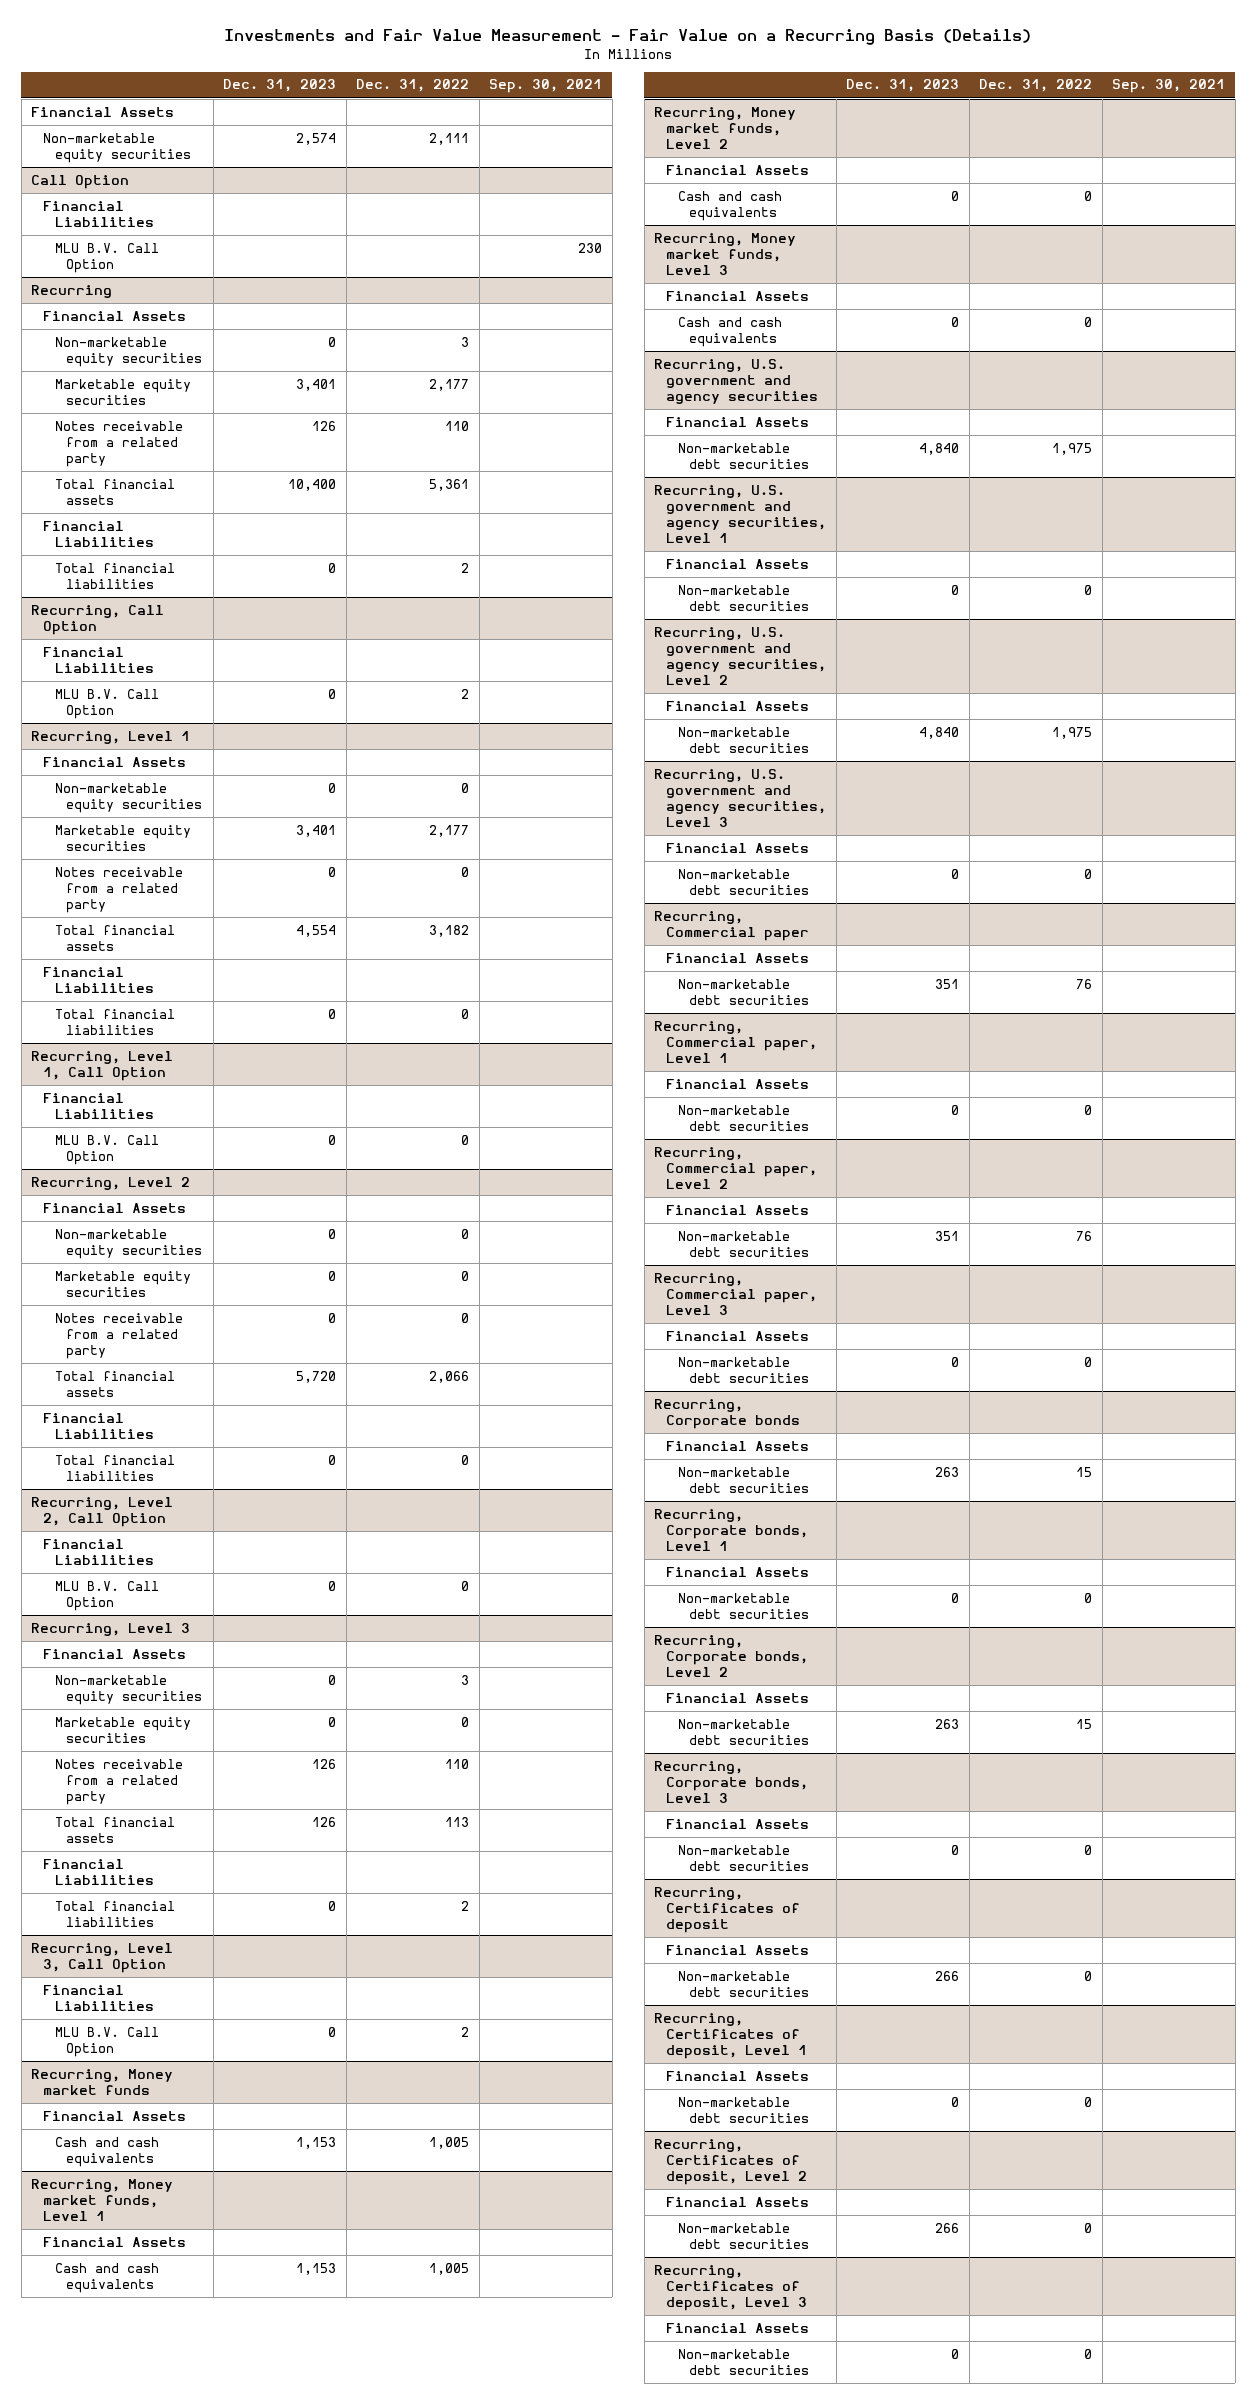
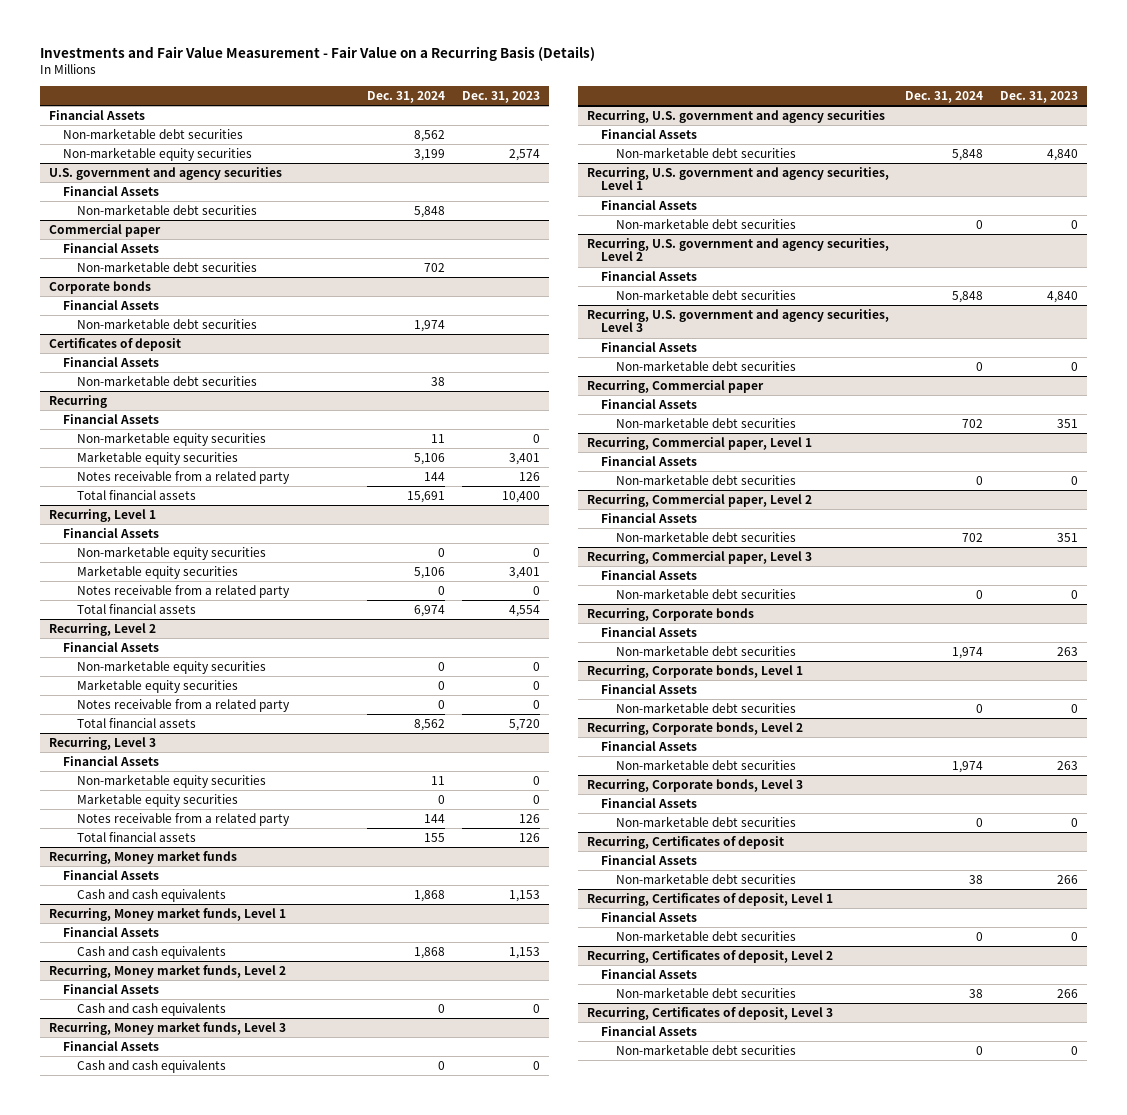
[356,79,470,93] Dec. 31, 2022 -> none
[489,79,603,94] Sep. 30, 2021 -> none
none -> [367,91,446,104] Dec. 31, 2024
none -> [62,127,243,139] Non-marketable debt securities
[31,174,130,189] Call Option -> none
[43,200,154,227] Financial Liabilities -> none
[54,242,159,273] MLU B.V. Call Option -> none
none -> [48,166,282,180] U.S. government and agency securities
none -> [62,185,159,196] Financial Assets
none -> [77,203,258,215] Non-marketable debt securities
none -> [48,223,161,237] Commercial paper
none -> [62,242,159,253] Financial Assets
none -> [77,260,258,272] Non-marketable debt securities
none -> [48,280,151,294] Corporate bonds
none -> [62,299,159,310] Financial Assets
none -> [77,317,258,329] Non-marketable debt securities
none -> [48,337,181,351] Certificates of deposit
none -> [62,356,159,367] Financial Assets
none -> [77,374,258,386] Non-marketable debt securities
[43,520,154,547] Financial Liabilities -> none
[54,562,175,589] Total financial liabilities -> none
[31,604,165,635] Recurring, Call Option -> none
[43,646,154,673] Financial Liabilities -> none
[54,688,159,719] MLU B.V. Call Option -> none
[43,966,154,993] Financial Liabilities -> none
[54,1008,175,1035] Total financial liabilities -> none
[31,1050,174,1081] Recurring, Level 1, Call Option -> none
[43,1092,154,1119] Financial Liabilities -> none
[54,1134,159,1165] MLU B.V. Call Option -> none
[43,1412,154,1439] Financial Liabilities -> none
[54,1454,175,1481] Total financial liabilities -> none
[31,1496,174,1527] Recurring, Level 2, Call Option -> none
[43,1538,154,1565] Financial Liabilities -> none
[54,1580,159,1611] MLU B.V. Call Option -> none
[43,1858,154,1885] Financial Liabilities -> none
[54,1900,175,1927] Total financial liabilities -> none
[31,1942,174,1973] Recurring, Level 3, Call Option -> none
[43,1984,154,2011] Financial Liabilities -> none
[54,2026,159,2057] MLU B.V. Call Option -> none

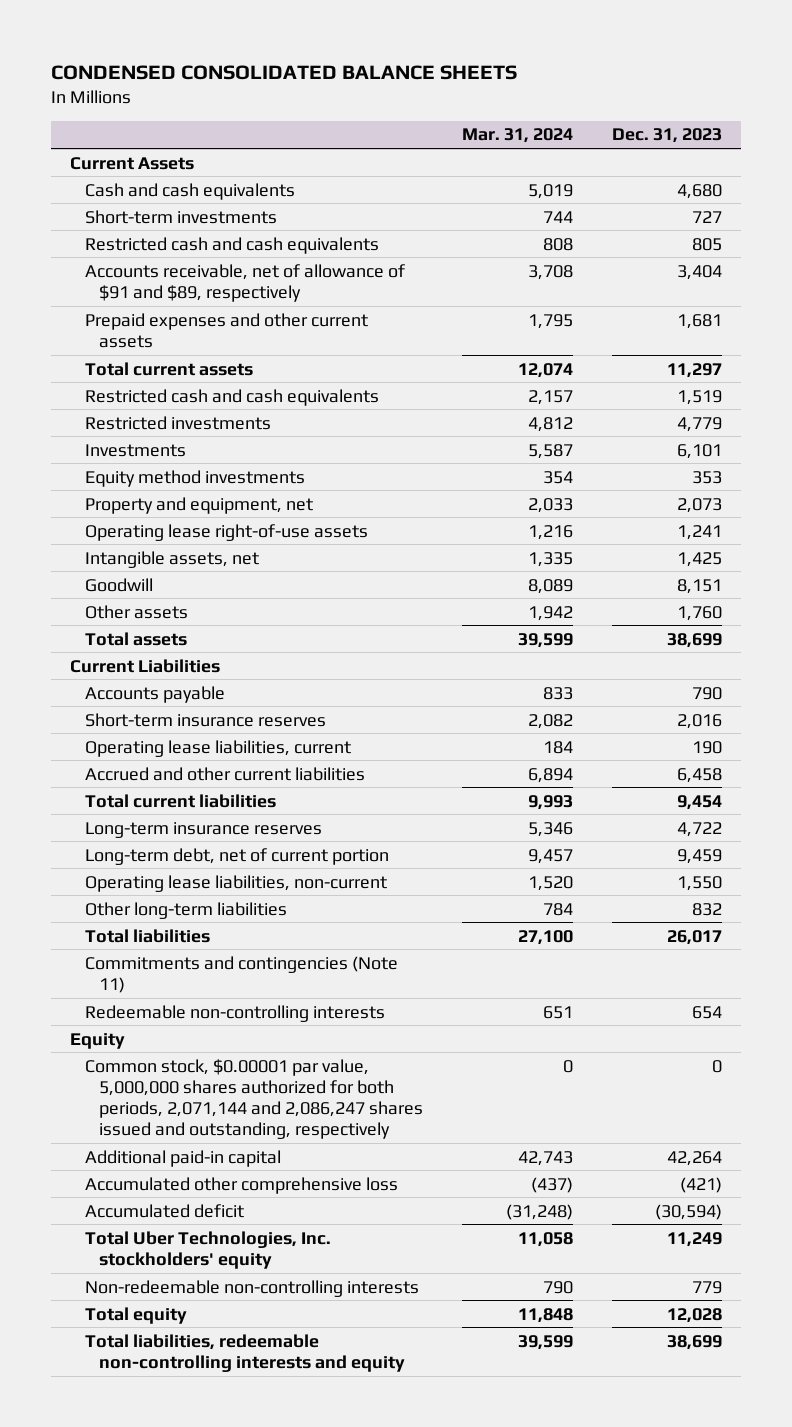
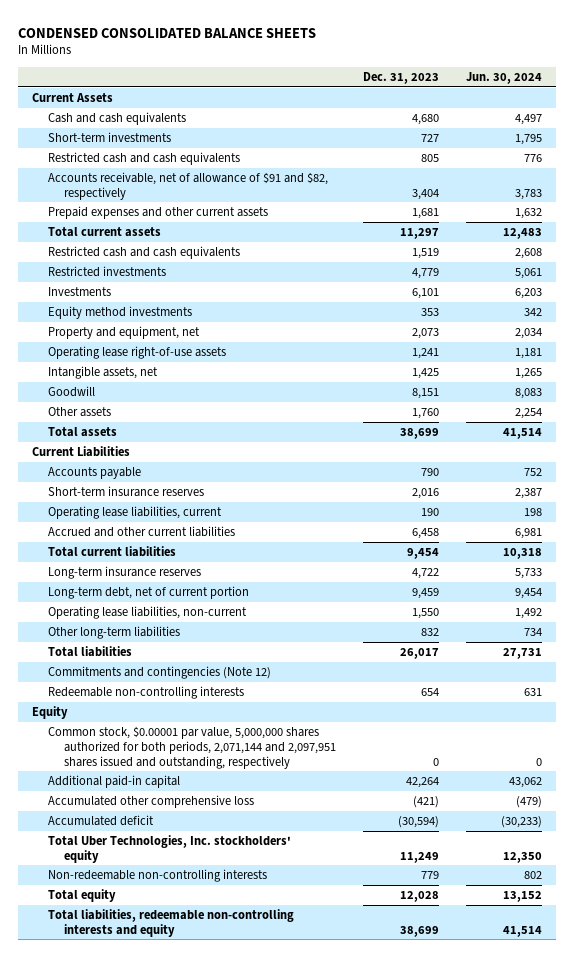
[462,128,574,144] Mar. 31, 2024 -> none
none -> [466,71,543,84] Jun. 30, 2024
[84,263,405,302] Accounts receivable, net of allowance of $91 and $89, respectively -> [47,171,328,200] Accounts receivable, net of allowance of $91 and $82, respectively
[84,955,398,993] Commitments and contingencies (Note 11) -> [47,665,271,679] Commitments and contingencies (Note 12)
[84,1058,424,1140] Common stock, $0.00001 par value, 5,000,000 shares authorized for both periods, 2,071,144 and 2,086,247 shares issued and outstanding, respectively -> [47,725,337,769] Common stock, $0.00001 par value, 5,000,000 shares authorized for both periods, 2,071,144 and 2,097,951 shares issued and outstanding, respectively

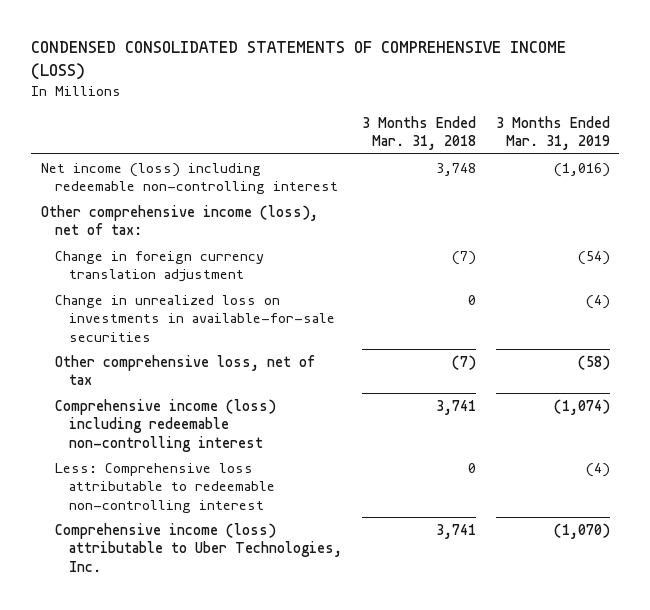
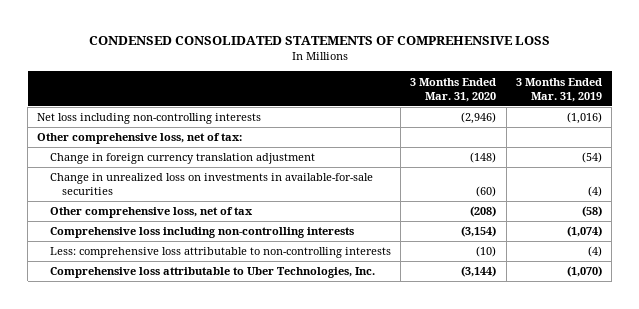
[30,41,566,80] CONDENSED CONSOLIDATED STATEMENTS OF COMPREHENSIVE INCOME (LOSS) -> [88,35,550,45] CONDENSED CONSOLIDATED STATEMENTS OF COMPREHENSIVE LOSS
[361,115,476,151] 3 Months Ended Mar. 31, 2018 -> none
none -> [410,77,497,102] 3 Months Ended Mar. 31, 2020
[40,162,338,195] Net income (loss) including redeemable non-controlling interest -> [37,113,262,125] Net loss including non-controlling interests
[40,204,318,236] Other comprehensive income (loss), net of tax: -> [37,133,243,145] Other comprehensive loss, net of tax:
[54,398,276,452] Comprehensive income (loss) including redeemable non-controlling interest -> [49,227,354,239] Comprehensive loss including non-controlling interests
[54,462,275,513] Less: Comprehensive loss attributable to redeemable non-controlling interest -> [49,247,391,259] Less: comprehensive loss attributable to non-controlling interests
[54,522,342,572] Comprehensive income (loss) attributable to Uber Technologies, Inc. -> [49,267,375,279] Comprehensive loss attributable to Uber Technologies, Inc.

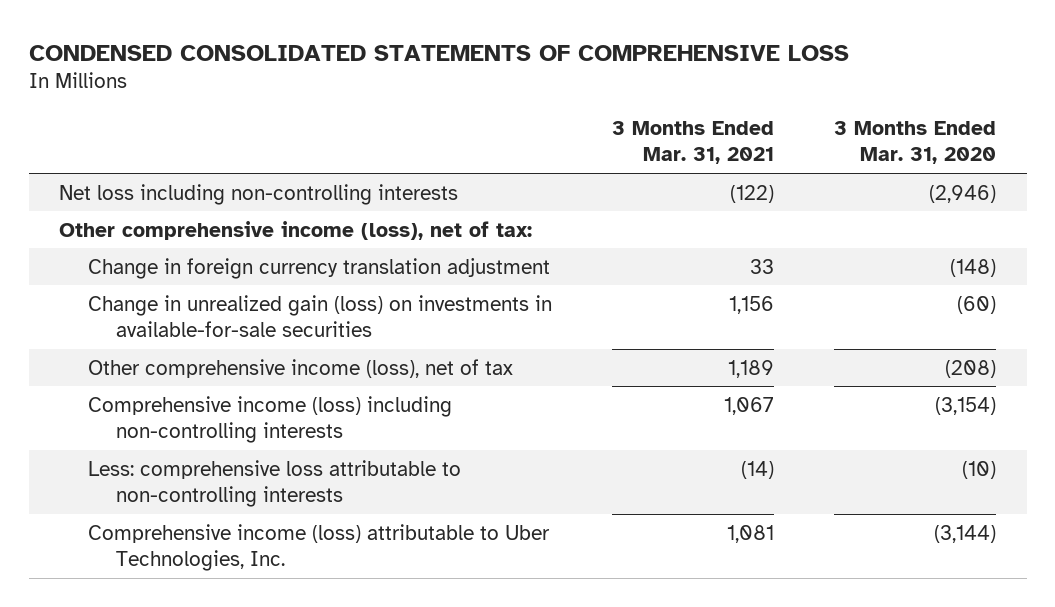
[515,77,602,102] 3 Months Ended Mar. 31, 2019 -> none
none -> [611,120,774,165] 3 Months Ended Mar. 31, 2021
[37,133,243,145] Other comprehensive loss, net of tax: -> [58,220,532,240] Other comprehensive income (loss), net of tax:
[49,173,373,196] Change in unrealized loss on investments in available-for-sale securities -> [87,294,552,338] Change in unrealized gain (loss) on investments in available-for-sale securities
[49,207,253,219] Other comprehensive loss, net of tax -> [87,358,513,378] Other comprehensive income (loss), net of tax
[49,227,354,239] Comprehensive loss including non-controlling interests -> [87,395,452,444] Comprehensive income (loss) including non-controlling interests
[49,267,375,279] Comprehensive loss attributable to Uber Technologies, Inc. -> [87,523,550,572] Comprehensive income (loss) attributable to Uber Technologies, Inc.

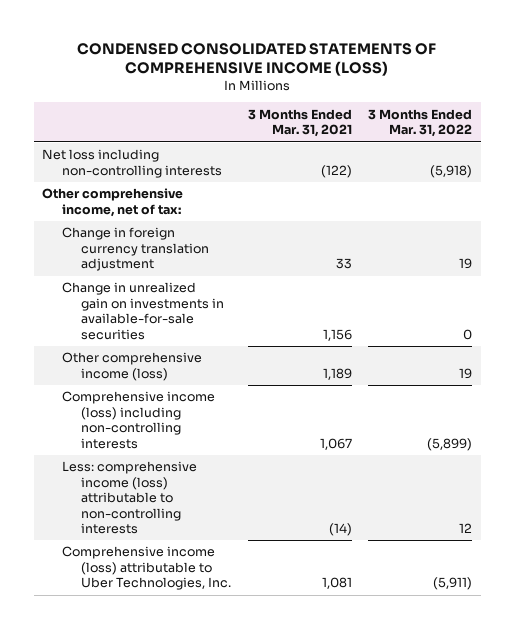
[28,44,849,61] CONDENSED CONSOLIDATED STATEMENTS OF COMPREHENSIVE LOSS -> [77,42,437,77] CONDENSED CONSOLIDATED STATEMENTS OF COMPREHENSIVE INCOME (LOSS)
[834,120,997,165] 3 Months Ended Mar. 31, 2020 -> none
none -> [368,108,473,138] 3 Months Ended Mar. 31, 2022
[58,220,532,240] Other comprehensive income (loss), net of tax: -> [42,188,184,217] Other comprehensive income, net of tax:
[87,294,552,338] Change in unrealized gain (loss) on investments in available-for-sale securities -> [61,282,225,340] Change in unrealized gain on investments in available-for-sale securities
[87,358,513,378] Other comprehensive income (loss), net of tax -> [61,352,202,381] Other comprehensive income (loss)
[87,459,461,508] Less: comprehensive loss attributable to non-controlling interests -> [61,461,197,535] Less: comprehensive income (loss) attributable to non-controlling interests

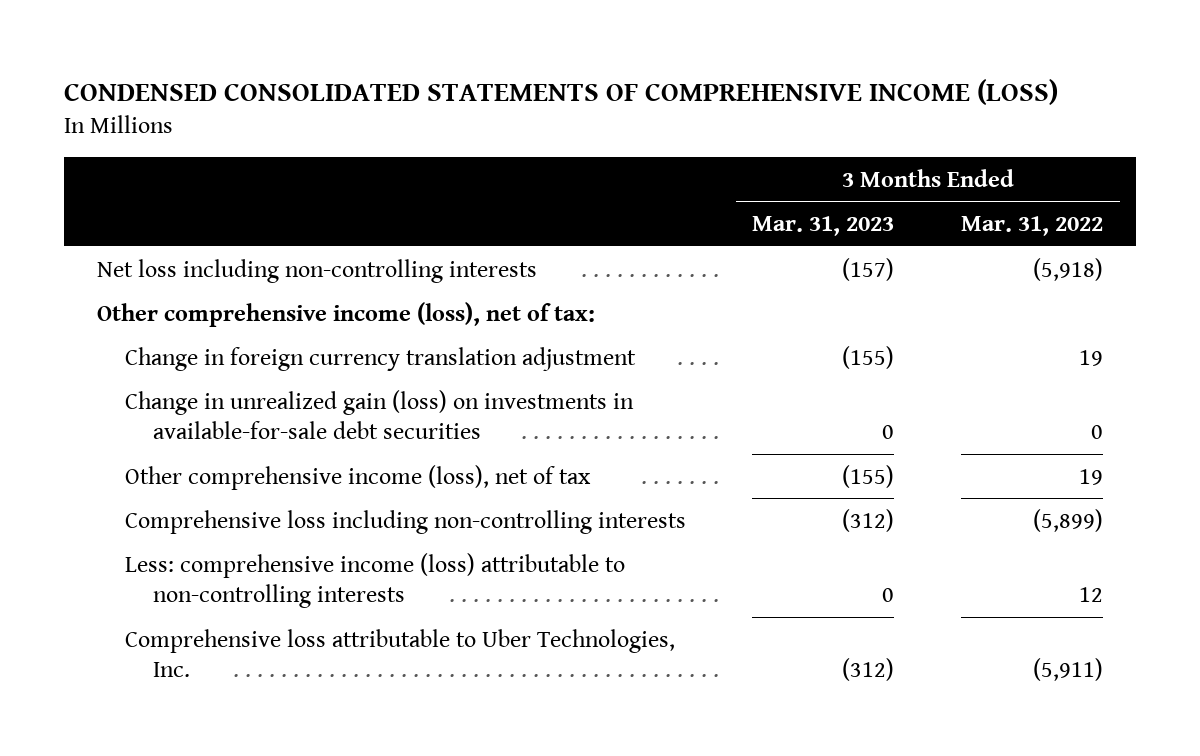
[247,108,352,138] 3 Months Ended Mar. 31, 2021 -> none
none -> [752,215,895,236] Mar. 31, 2023
[42,188,184,217] Other comprehensive income, net of tax: -> [96,301,595,327] Other comprehensive income (loss), net of tax:
[61,282,225,340] Change in unrealized gain on investments in available-for-sale securities -> [124,389,634,440] Change in unrealized gain (loss) on investments in available-for-sale debt securities
[61,352,202,381] Other comprehensive income (loss) -> [124,464,591,490] Other comprehensive income (loss), net of tax
[61,391,215,449] Comprehensive income (loss) including non-controlling interests -> [124,509,686,534] Comprehensive loss including non-controlling interests
[61,546,232,591] Comprehensive income (loss) attributable to Uber Technologies, Inc. -> [124,628,675,678] Comprehensive loss attributable to Uber Technologies, Inc.

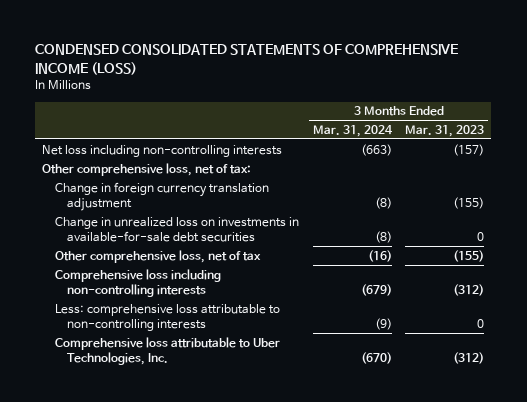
[961,215,1104,236] Mar. 31, 2022 -> none
none -> [312,124,393,137] Mar. 31, 2024
[96,301,595,327] Other comprehensive income (loss), net of tax: -> [42,162,252,176] Other comprehensive loss, net of tax:
[124,389,634,440] Change in unrealized gain (loss) on investments in available-for-sale debt securities -> [54,216,299,243] Change in unrealized loss on investments in available-for-sale debt securities
[124,464,591,490] Other comprehensive income (loss), net of tax -> [54,249,261,263] Other comprehensive loss, net of tax
[124,552,625,609] Less: comprehensive income (loss) attributable to non-controlling interests -> [54,303,280,332] Less: comprehensive loss attributable to non-controlling interests

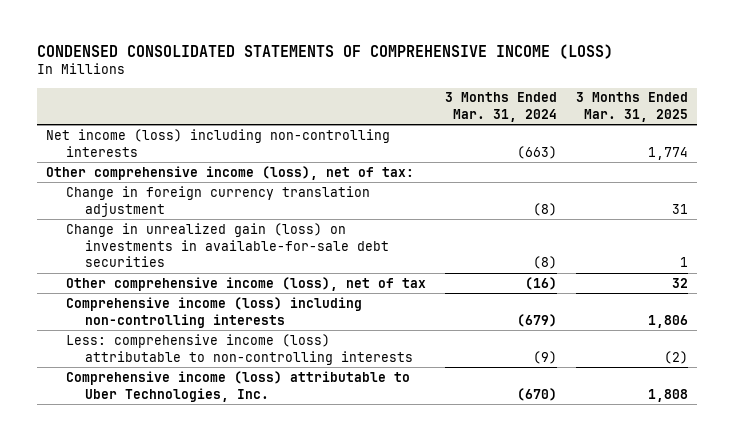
[405,124,485,137] Mar. 31, 2023 -> none
none -> [575,92,688,123] 3 Months Ended Mar. 31, 2025
[42,144,283,157] Net loss including non-controlling interests -> [46,128,391,157] Net income (loss) including non-controlling interests
[42,162,252,176] Other comprehensive loss, net of tax: -> [46,165,415,180] Other comprehensive income (loss), net of tax:
[54,216,299,243] Change in unrealized loss on investments in available-for-sale debt securities -> [65,222,390,268] Change in unrealized gain (loss) on investments in available-for-sale debt securities
[54,249,261,263] Other comprehensive loss, net of tax -> [65,276,426,291] Other comprehensive income (loss), net of tax
[54,268,221,298] Comprehensive loss including non-controlling interests -> [65,296,362,328] Comprehensive income (loss) including non-controlling interests
[54,303,280,332] Less: comprehensive loss attributable to non-controlling interests -> [65,333,414,365] Less: comprehensive income (loss) attributable to non-controlling interests
[54,336,280,366] Comprehensive loss attributable to Uber Technologies, Inc. -> [65,370,410,402] Comprehensive income (loss) attributable to Uber Technologies, Inc.

